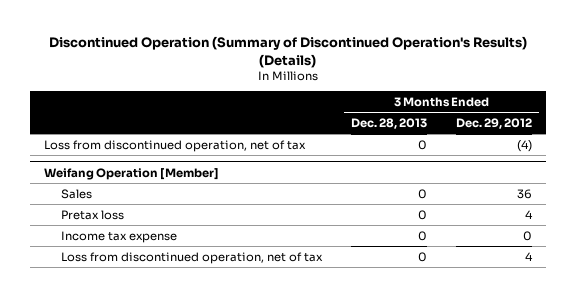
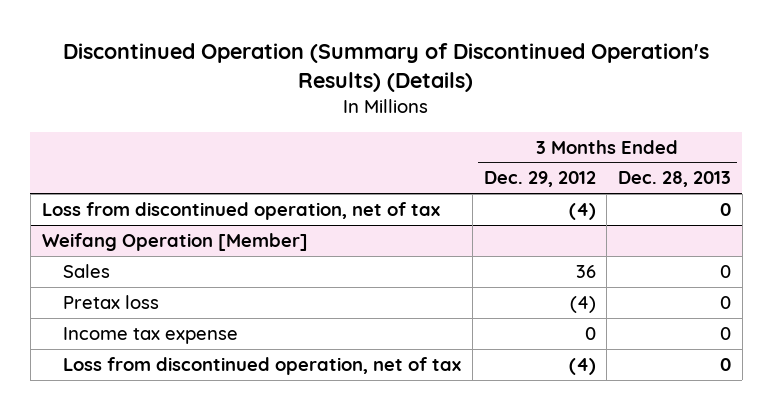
[525,209,534,219] 4 -> [569,295,596,313] (4)
[525,251,534,261] 4 -> [568,357,596,375] (4)

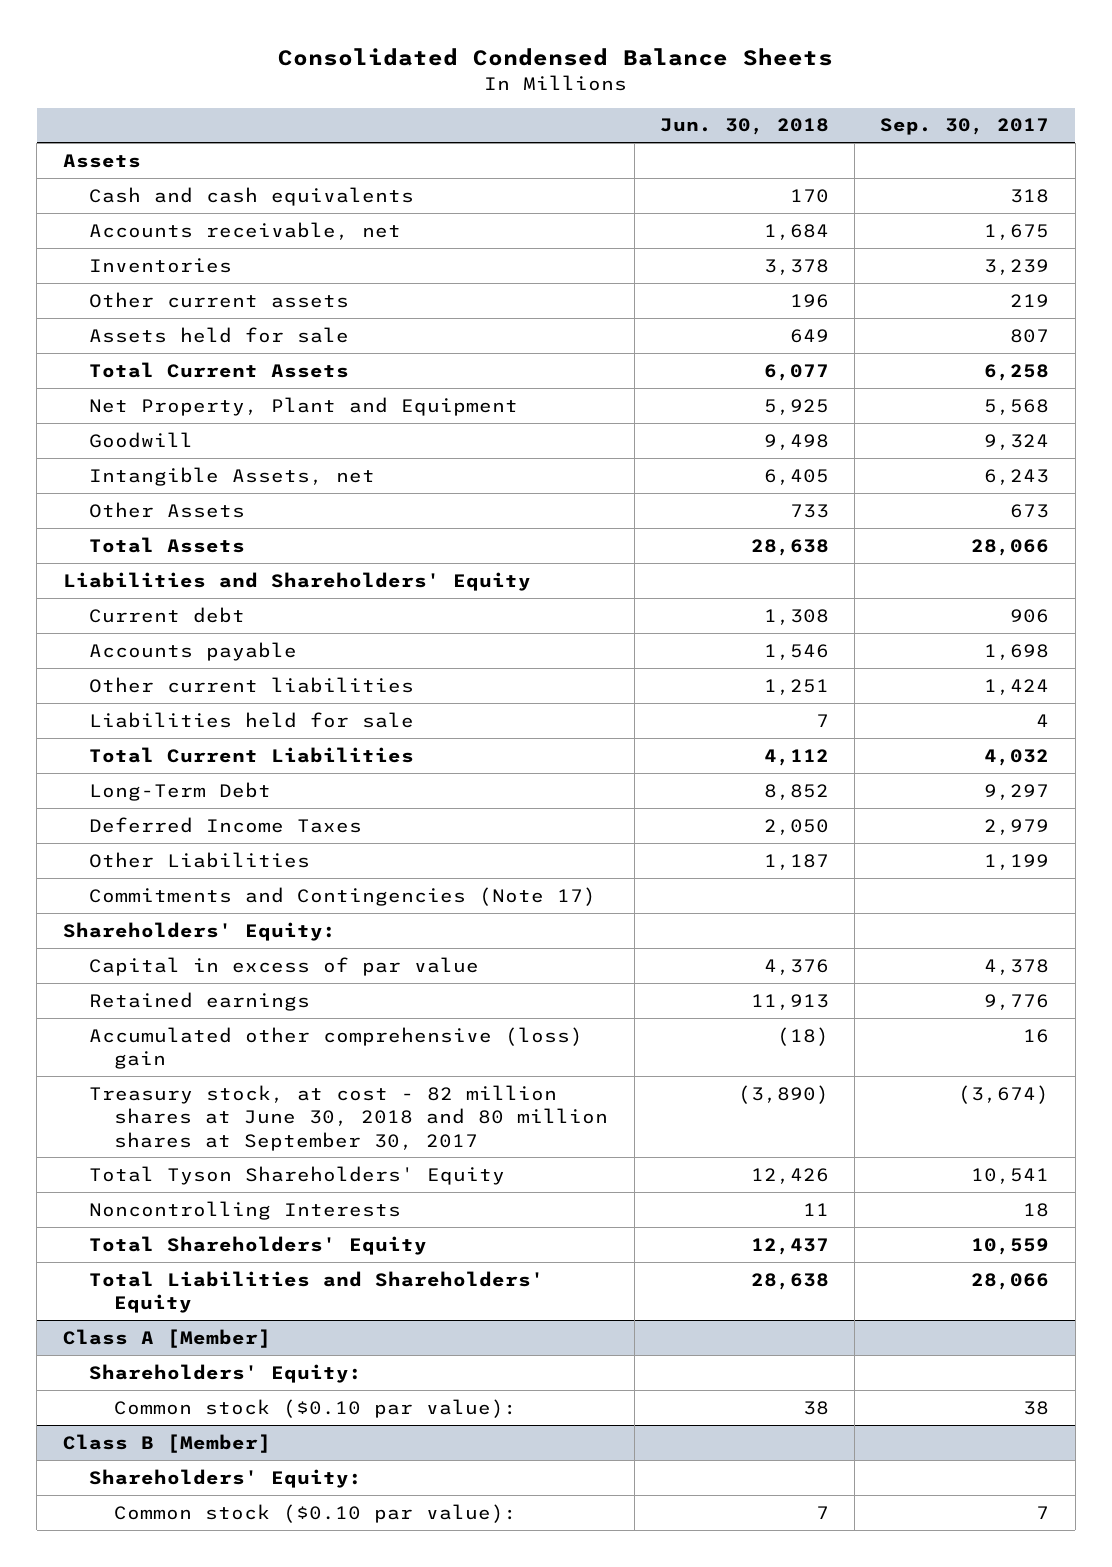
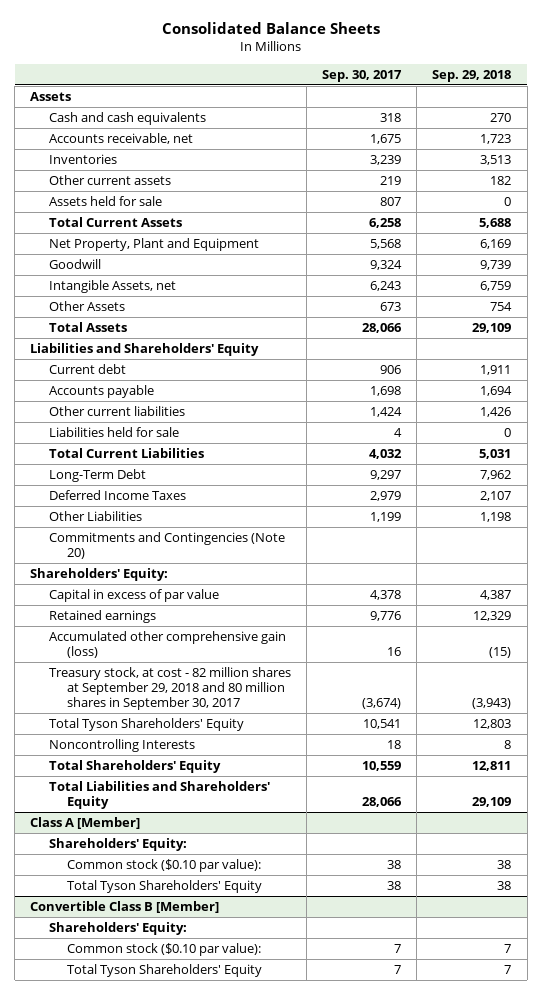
[278,48,834,67] Consolidated Condensed Balance Sheets -> [161,22,380,35] Consolidated Balance Sheets
[659,118,829,136] Jun. 30, 2018 -> none
none -> [432,69,512,82] Sep. 29, 2018
[88,886,596,906] Commitments and Contingencies (Note 17) -> [48,531,285,559] Commitments and Contingencies (Note 20)
[88,1026,583,1070] Accumulated other comprehensive (loss) gain -> [48,630,286,658] Accumulated other comprehensive gain (loss)
[88,1084,609,1151] Treasury stock, at cost - 82 million shares at June 30, 2018 and 80 million shares at September 30, 2017 -> [48,666,291,710] Treasury stock, at cost - 82 million shares at September 29, 2018 and 80 million shares in September 30, 2017
none -> [67,879,263,893] Total Tyson Shareholders' Equity
[62,1433,271,1453] Class B [Member] -> [30,900,220,913] Convertible Class B [Member]
none -> [67,963,263,977] Total Tyson Shareholders' Equity

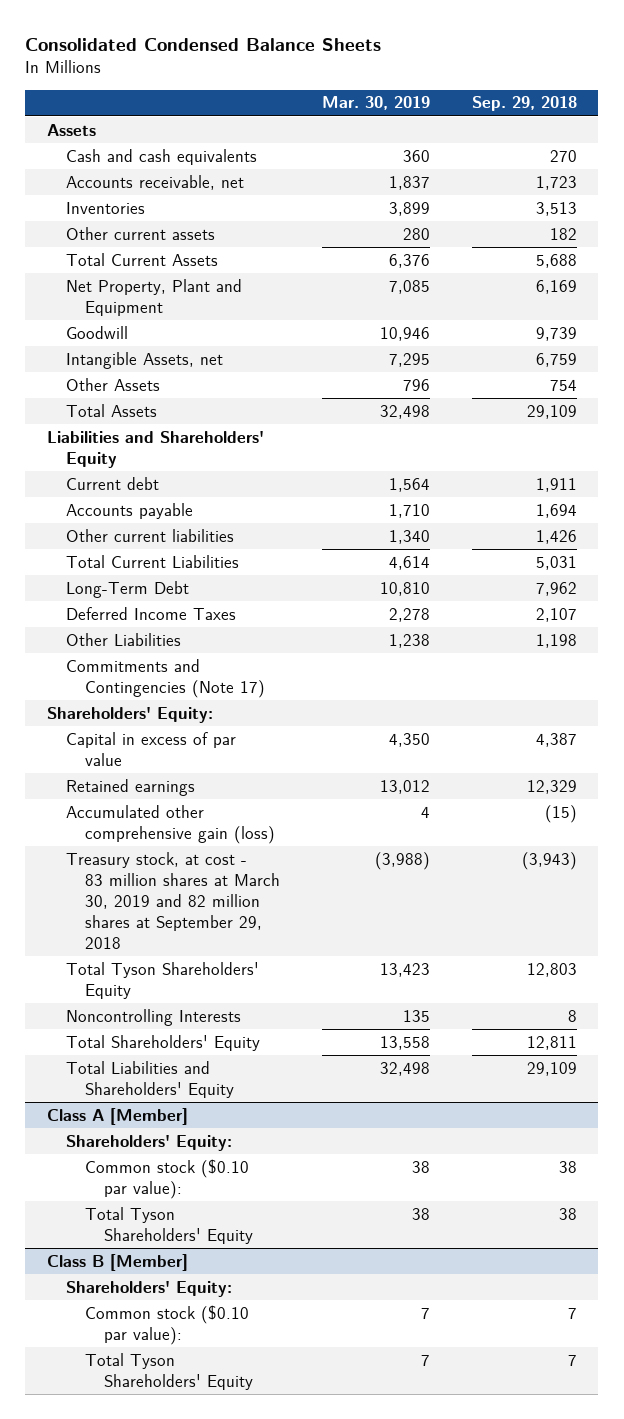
[161,22,380,35] Consolidated Balance Sheets -> [25,37,382,51] Consolidated Condensed Balance Sheets
[322,69,403,82] Sep. 30, 2017 -> none
none -> [321,96,430,111] Mar. 30, 2019
[48,195,162,206] Assets held for sale -> none
[48,426,179,437] Liabilities held for sale -> none
[48,531,285,559] Commitments and Contingencies (Note 20) -> [65,658,265,698] Commitments and Contingencies (Note 17)
[48,666,291,710] Treasury stock, at cost - 82 million shares at September 29, 2018 and 80 million shares in September 30, 2017 -> [65,851,280,950] Treasury stock, at cost - 83 million shares at March 30, 2019 and 82 million shares at September 29, 2018
[30,900,220,913] Convertible Class B [Member] -> [46,1253,188,1271] Class B [Member]

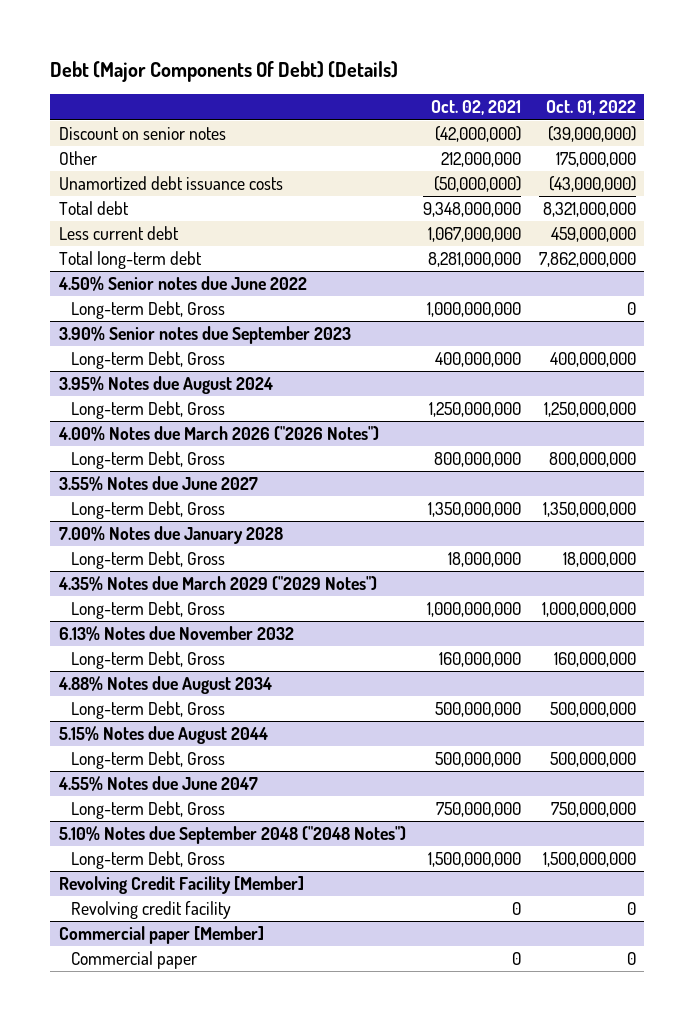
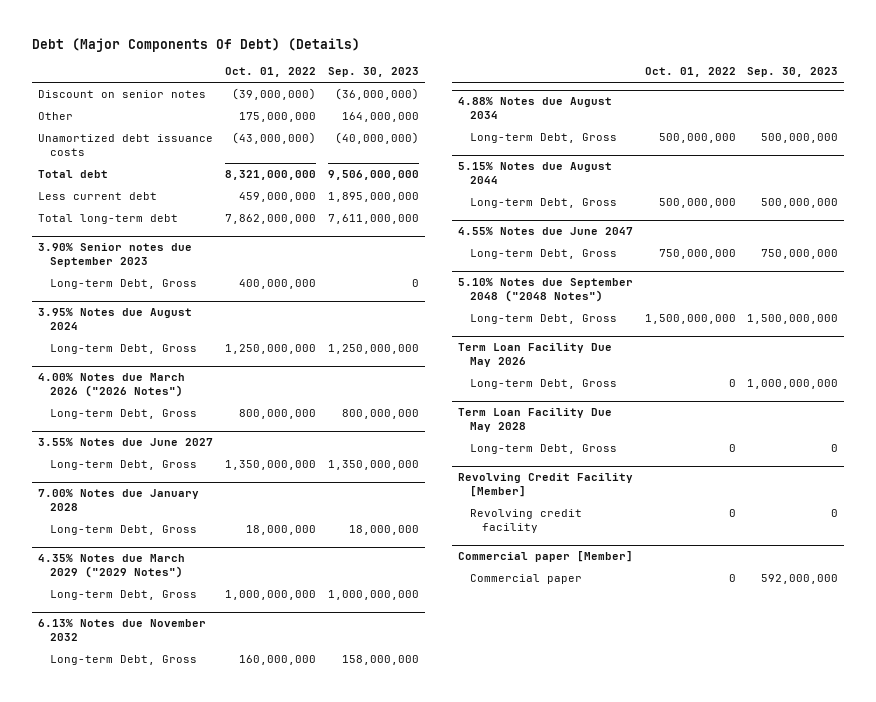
[431,100,522,116] Oct. 02, 2021 -> none
none -> [327,67,419,78] Sep. 30, 2023
[57,276,307,292] 4.50% Senior notes due June 2022 -> none
[71,301,226,320] Long-term Debt, Gross -> none
none -> [457,343,612,368] Term Loan Facility Due May 2026
none -> [469,379,617,390] Long-term Debt, Gross
none -> [457,408,612,433] Term Loan Facility Due May 2028
none -> [469,444,617,455] Long-term Debt, Gross

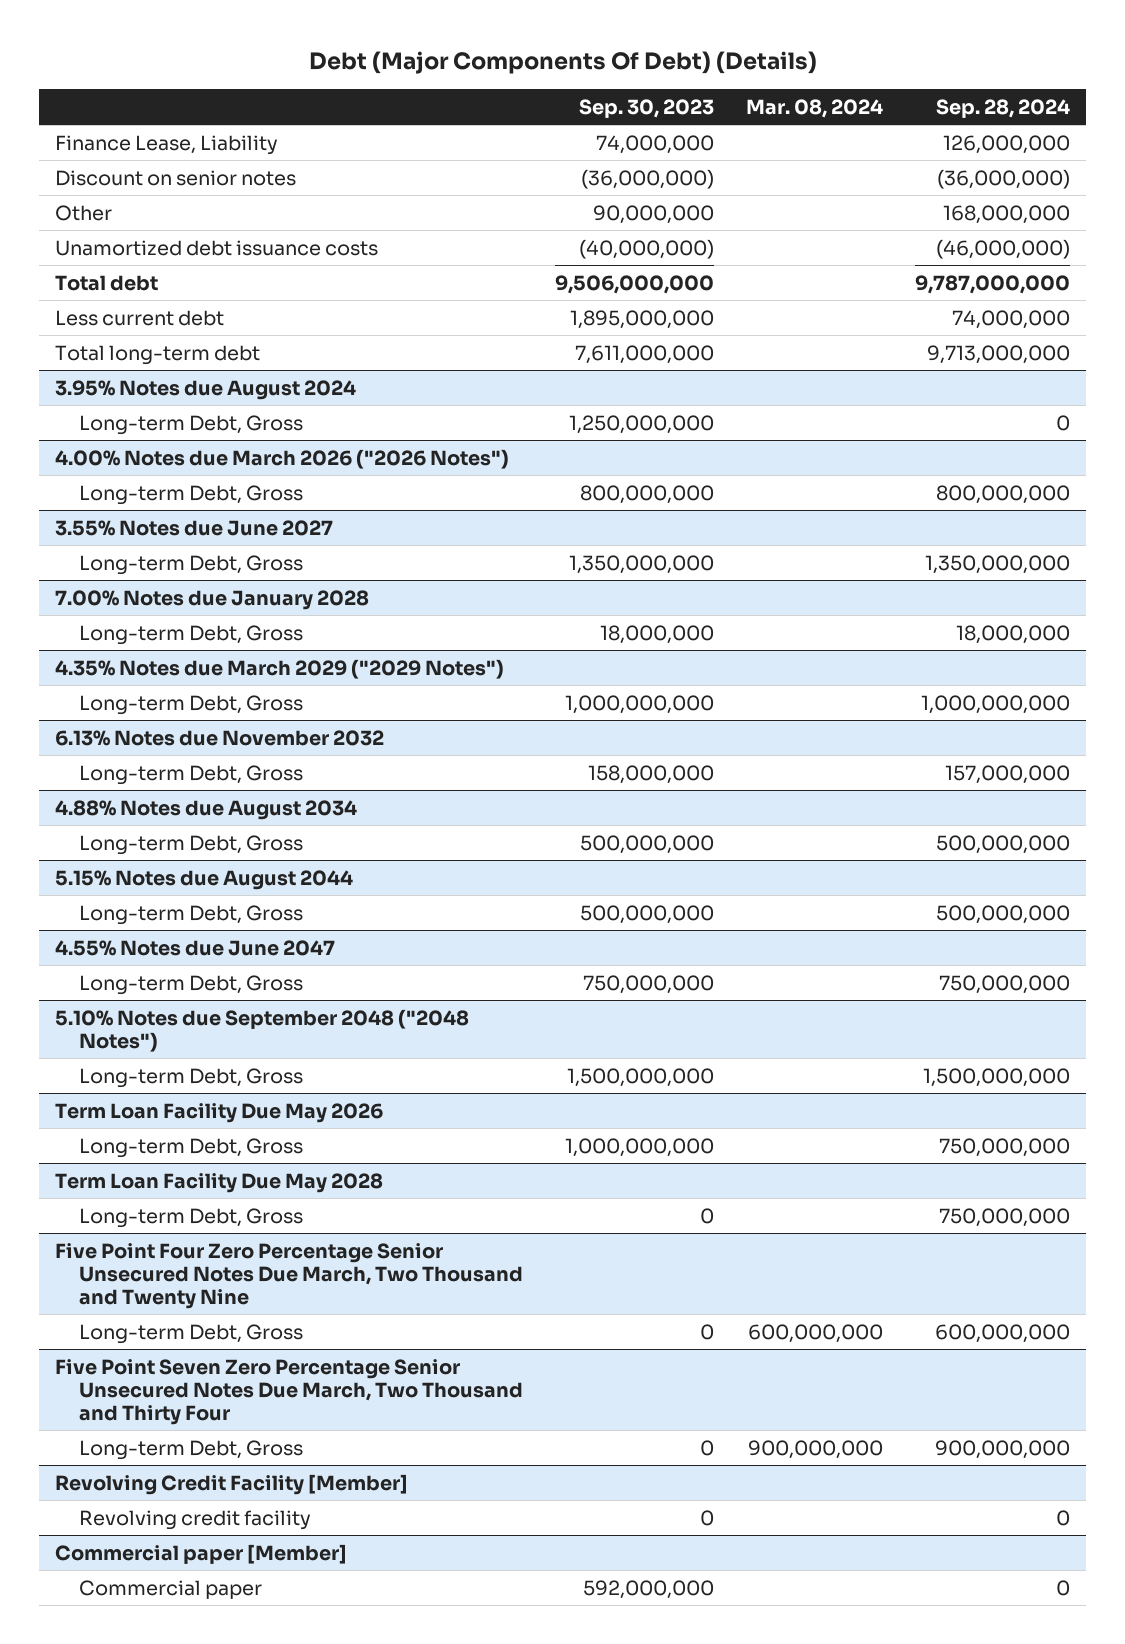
[224,67,316,78] Oct. 01, 2022 -> none
none -> [746,98,884,118] Mar. 08, 2024
none -> [936,98,1071,118] Sep. 28, 2024
none -> [54,134,278,155] Finance Lease, Liability
[341,112,419,123] 164,000,000 -> [593,204,715,224] 90,000,000
[38,243,193,268] 3.90% Senior notes due September 2023 -> none
[50,279,198,290] Long-term Debt, Gross -> none
none -> [54,1242,524,1309] Five Point Four Zero Percentage Senior Unsecured Notes Due March, Two Thousand and Twenty Nine
none -> [79,1323,304,1344] Long-term Debt, Gross
none -> [54,1358,524,1425] Five Point Seven Zero Percentage Senior Unsecured Notes Due March, Two Thousand and Thirty Four
none -> [79,1439,304,1460] Long-term Debt, Gross

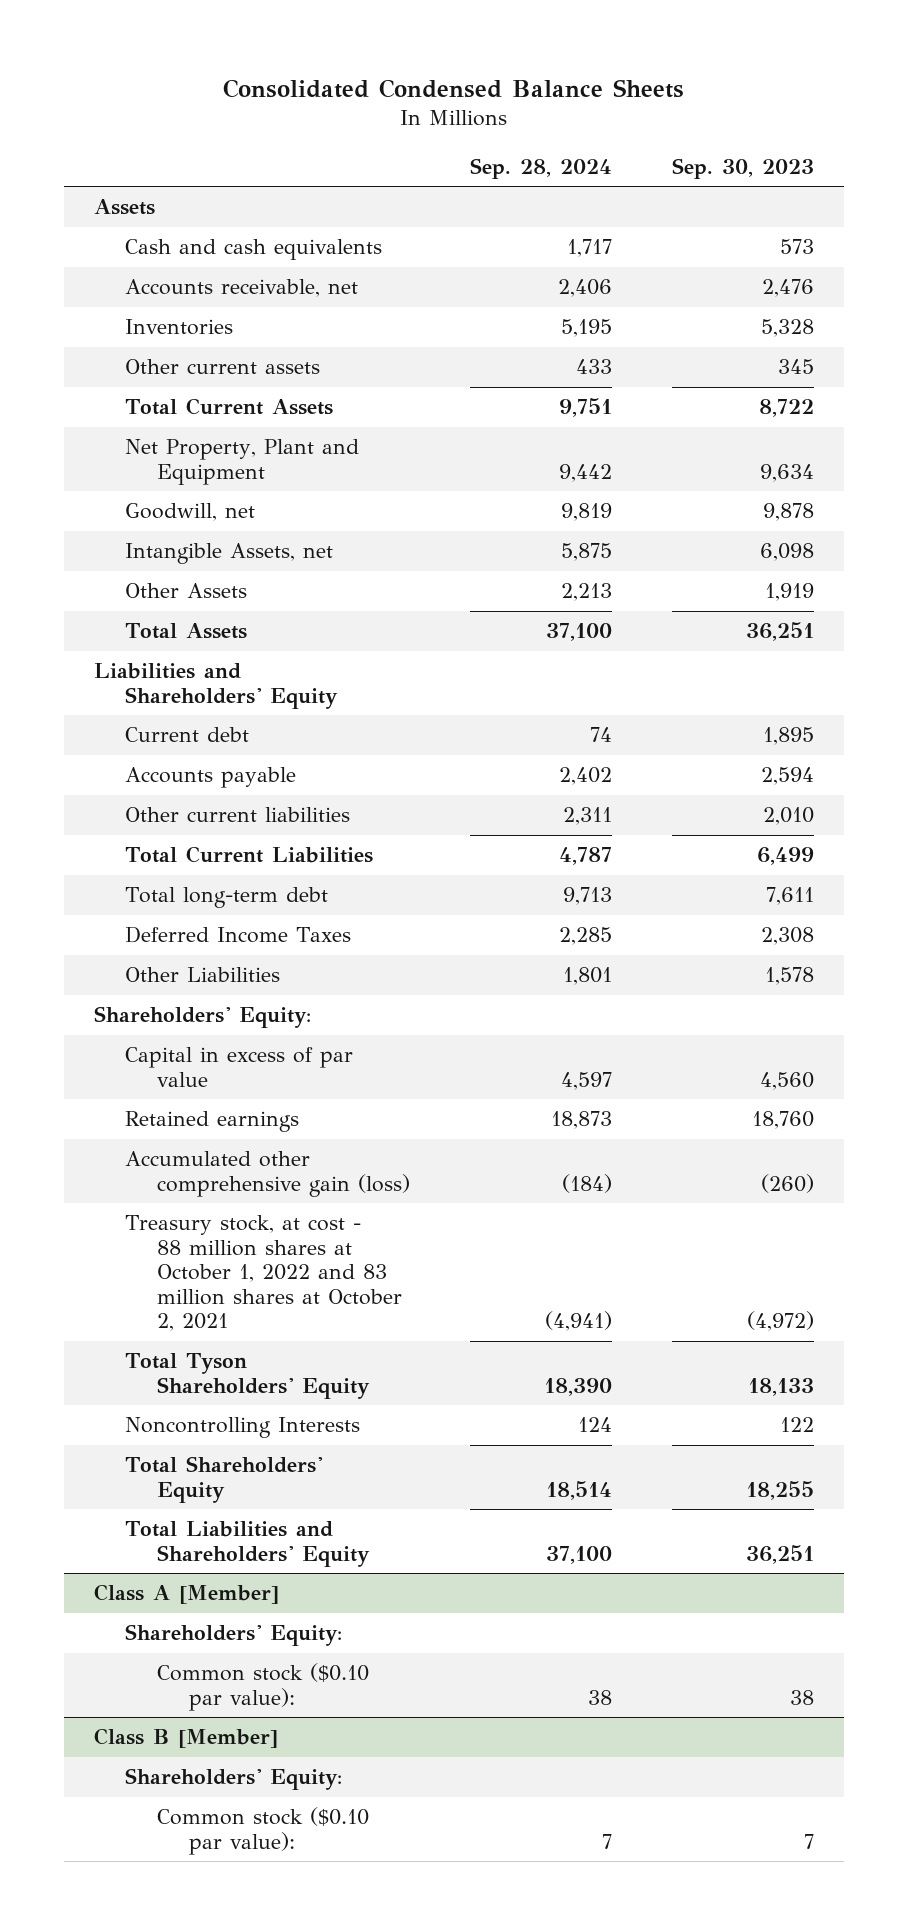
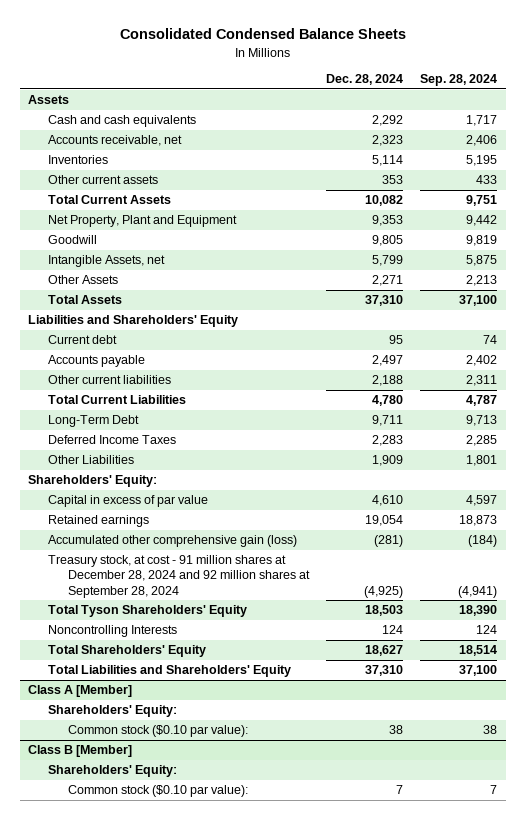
[672,157,815,179] Sep. 30, 2023 -> none
none -> [326,74,404,86] Dec. 28, 2024
[125,503,256,522] Goodwill, net -> [48,235,98,245] Goodwill
[125,887,329,909] Total long-term debt -> [48,415,140,428] Long-Term Debt
[125,1215,403,1332] Treasury stock, at cost - 88 million shares at October 1, 2022 and 83 million shares at October 2, 2021 -> [48,555,311,598] Treasury stock, at cost - 91 million shares at December 28, 2024 and 92 million shares at September 28, 2024

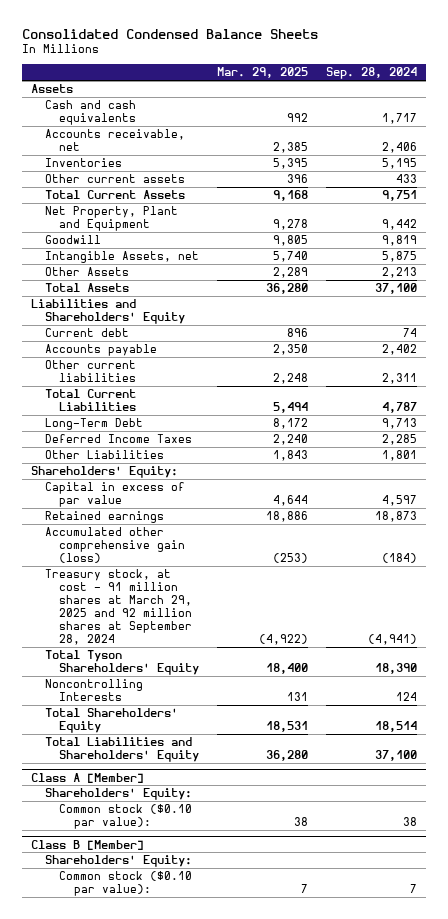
[326,74,404,86] Dec. 28, 2024 -> none
none -> [217,67,309,79] Mar. 29, 2025
[48,555,311,598] Treasury stock, at cost - 91 million shares at December 28, 2024 and 92 million shares at September 28, 2024 -> [45,569,193,645] Treasury stock, at cost - 91 million shares at March 29, 2025 and 92 million shares at September 28, 2024

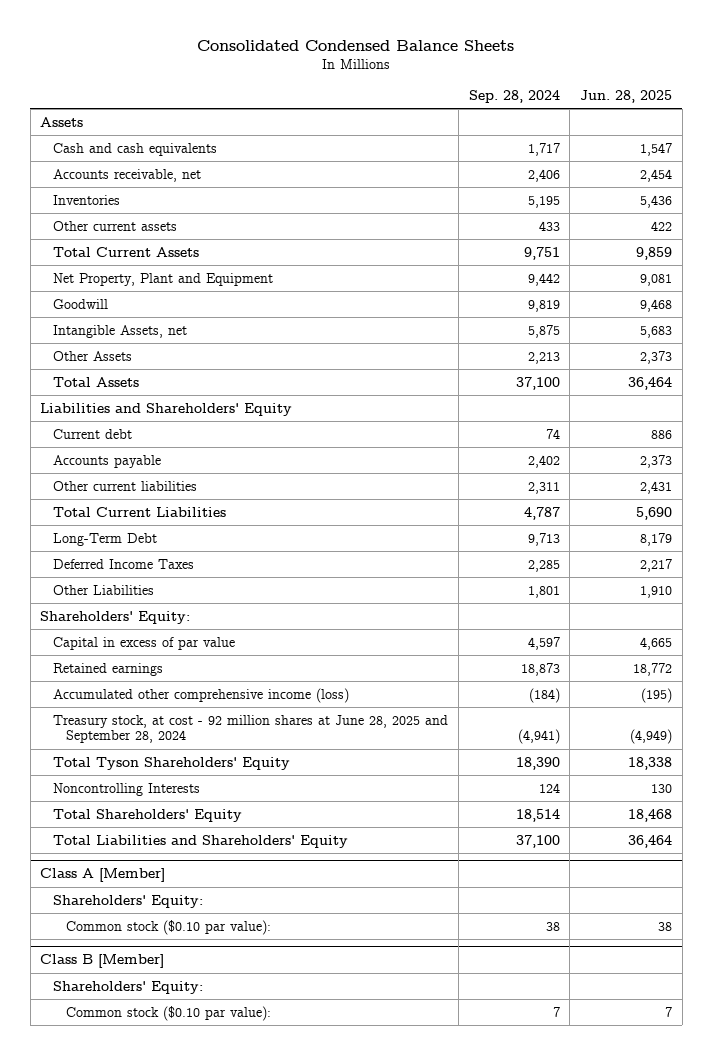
[217,67,309,79] Mar. 29, 2025 -> none
none -> [580,89,673,103] Jun. 28, 2025
[45,527,186,563] Accumulated other comprehensive gain (loss) -> [53,687,350,703] Accumulated other comprehensive income (loss)
[45,569,193,645] Treasury stock, at cost - 91 million shares at March 29, 2025 and 92 million shares at September 28, 2024 -> [53,714,449,744] Treasury stock, at cost - 92 million shares at June 28, 2025 and September 28, 2024

